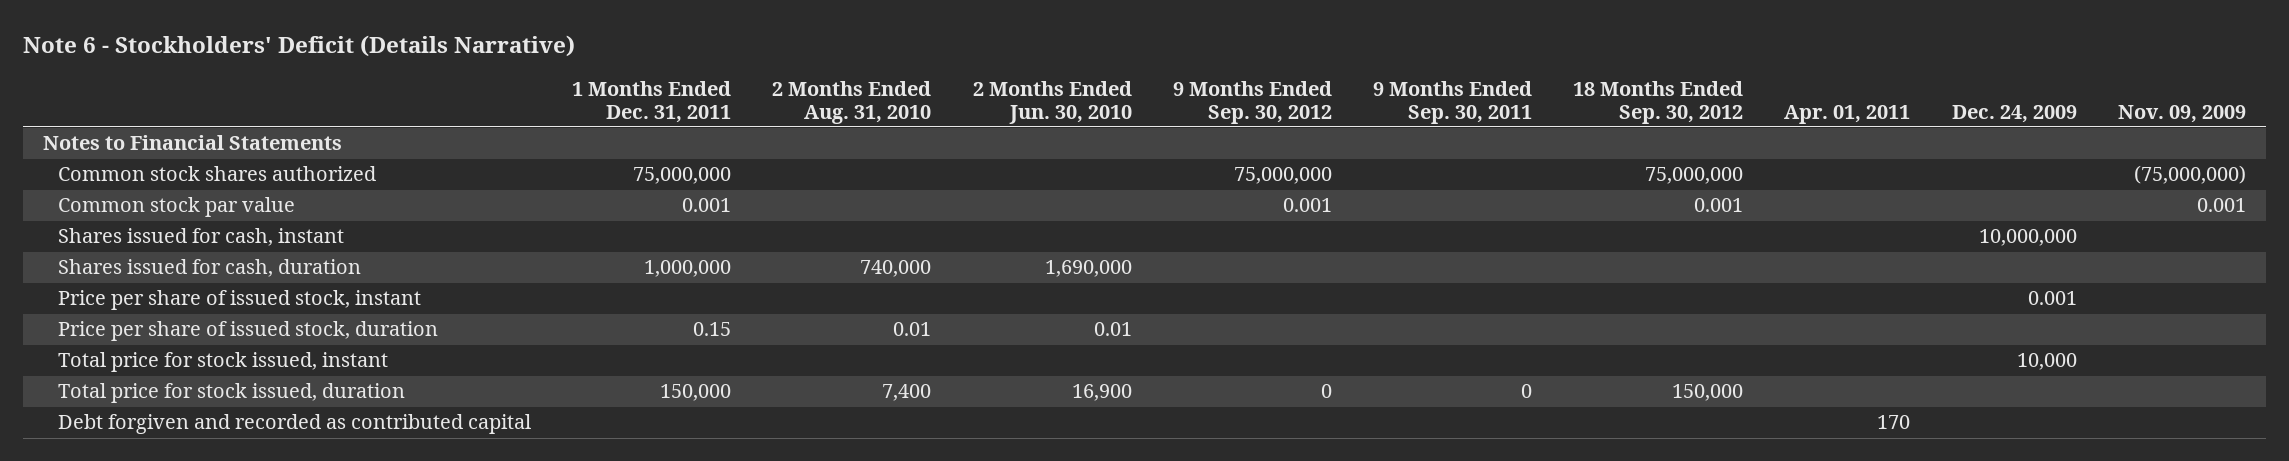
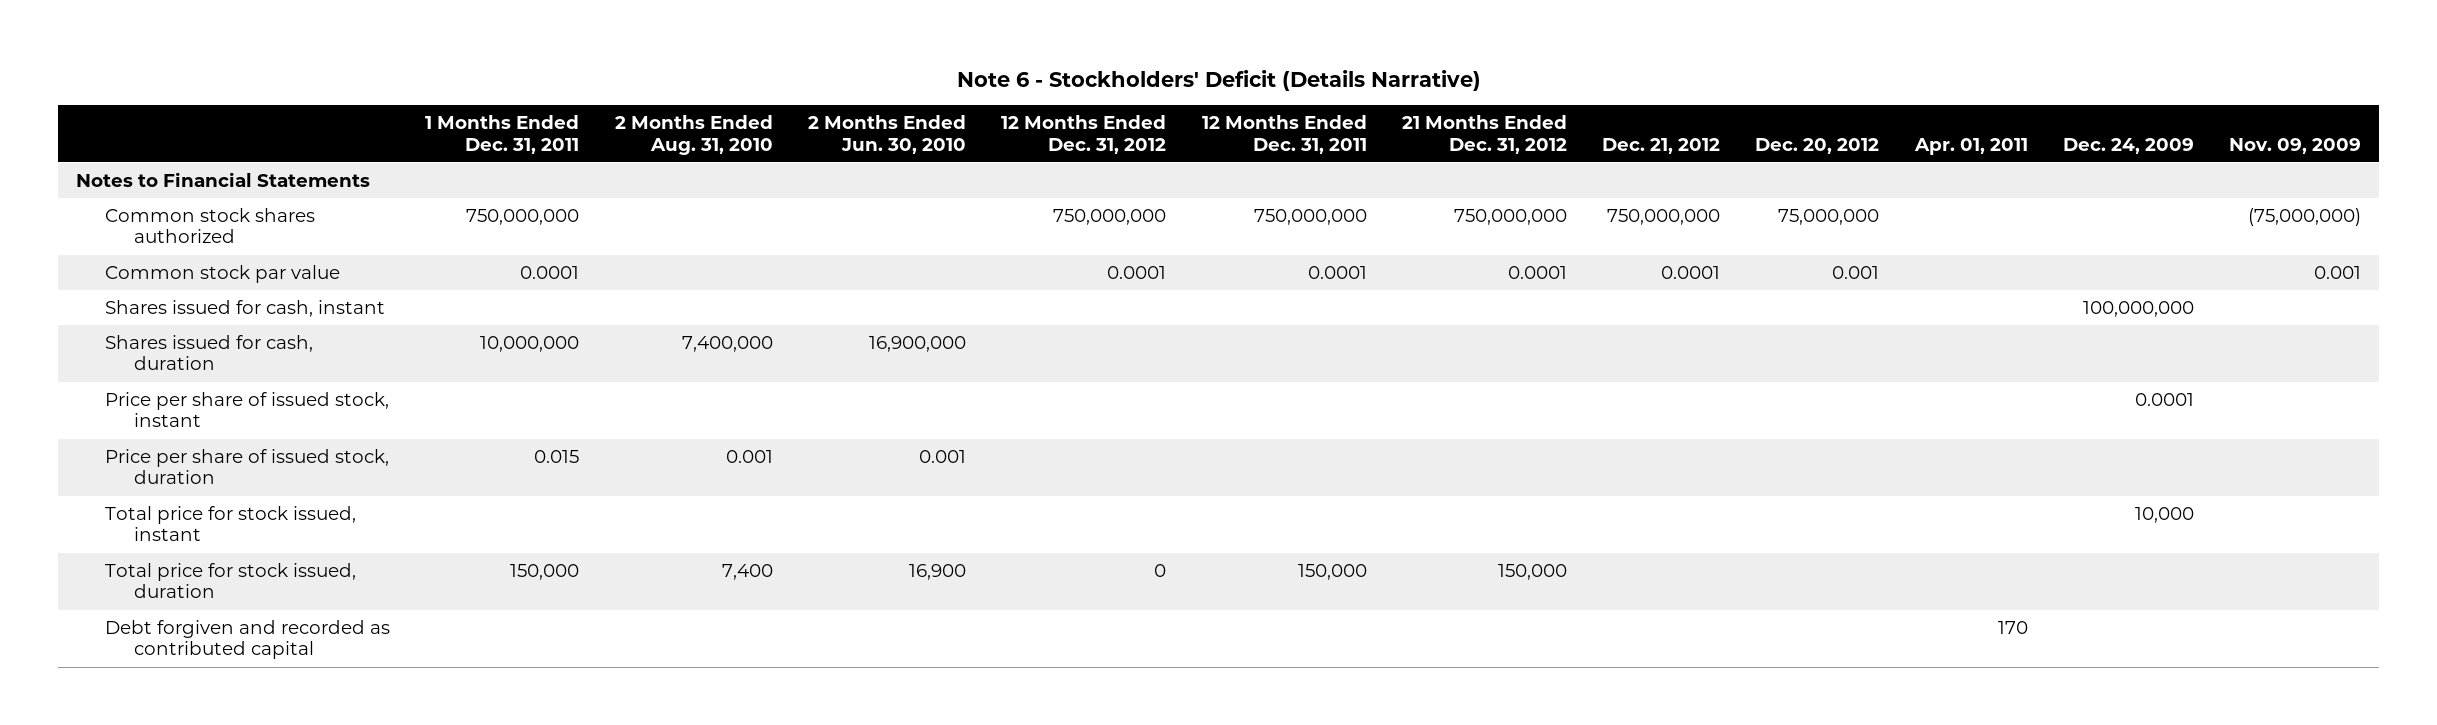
[1172,80,1332,124] 9 Months Ended Sep. 30, 2012 -> none
[1373,80,1533,124] 9 Months Ended Sep. 30, 2011 -> none
[1573,80,1744,124] 18 Months Ended Sep. 30, 2012 -> none
none -> [1001,115,1167,154] 12 Months Ended Dec. 31, 2012
none -> [1201,115,1367,154] 12 Months Ended Dec. 31, 2011
none -> [1401,115,1567,154] 21 Months Ended Dec. 31, 2012
none -> [1602,137,1721,154] Dec. 21, 2012
none -> [1755,137,1880,154] Dec. 20, 2012
[633,167,732,185] 75,000,000 -> [466,208,580,225] 750,000,000
[682,198,732,213] 0.001 -> [520,265,580,279] 0.0001
[1978,229,2077,247] 10,000,000 -> [2083,300,2195,317] 100,000,000
[644,260,732,278] 1,000,000 -> [480,335,580,352] 10,000,000
[860,260,932,278] 740,000 -> [681,335,773,352] 7,400,000
[1044,260,1132,278] 1,690,000 -> [869,335,967,352] 16,900,000
[2027,291,2077,306] 0.001 -> [2135,392,2195,406] 0.0001
[693,322,732,337] 0.15 -> [534,449,580,463] 0.015
[893,322,932,337] 0.01 -> [725,449,773,463] 0.001
[1093,322,1132,337] 0.01 -> [919,449,967,463] 0.001

